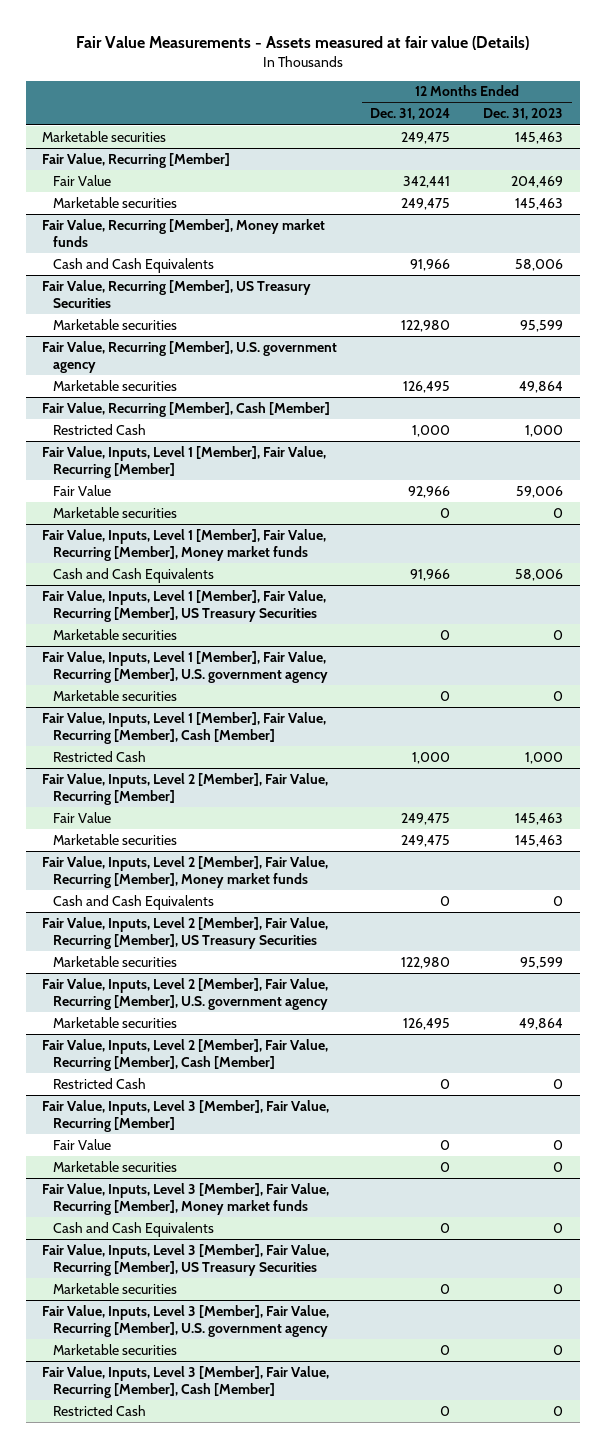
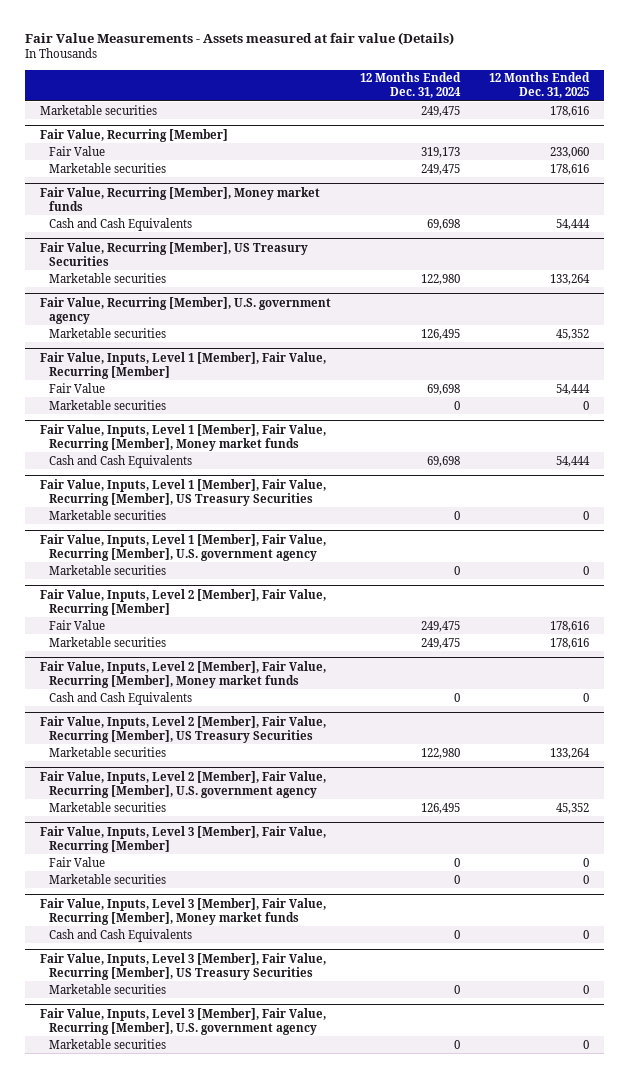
[483,108,564,121] Dec. 31, 2023 -> none
none -> [489,72,591,99] 12 Months Ended Dec. 31, 2025
[403,175,451,188] 342,441 -> [420,146,460,158] 319,173
[410,258,451,271] 91,966 -> [426,218,460,230] 69,698
[42,401,331,417] Fair Value, Recurring [Member], Cash [Member] -> none
[52,423,146,435] Restricted Cash -> none
[408,485,451,498] 92,966 -> [426,383,460,395] 69,698
[410,568,451,581] 91,966 -> [426,455,460,467] 69,698
[42,711,327,744] Fair Value, Inputs, Level 1 [Member], Fair Value, Recurring [Member], Cash [Member] -> none
[52,750,146,762] Restricted Cash -> none
[42,1038,329,1071] Fair Value, Inputs, Level 2 [Member], Fair Value, Recurring [Member], Cash [Member] -> none
[52,1077,146,1089] Restricted Cash -> none
[42,1365,330,1398] Fair Value, Inputs, Level 3 [Member], Fair Value, Recurring [Member], Cash [Member] -> none
[52,1404,146,1416] Restricted Cash -> none

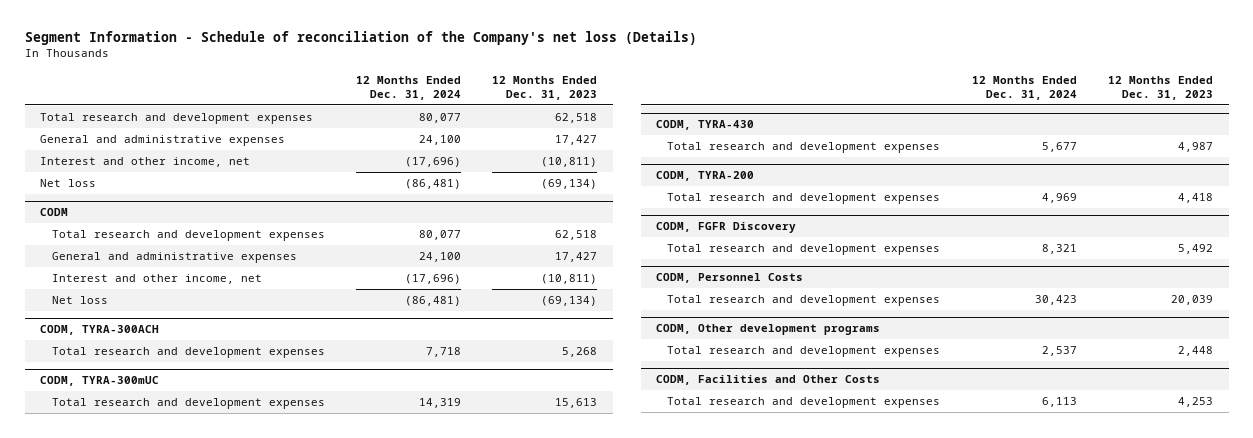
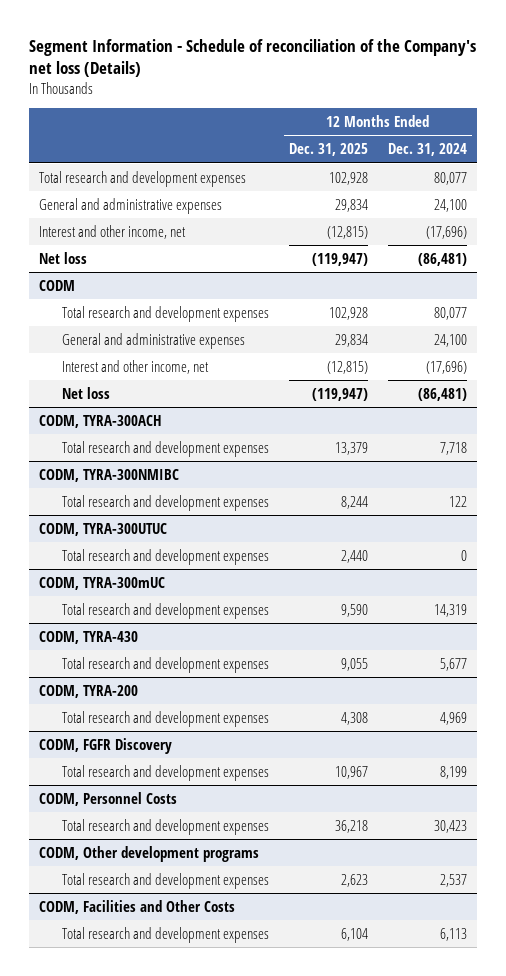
[492,75,598,101] 12 Months Ended Dec. 31, 2023 -> none
none -> [288,143,368,157] Dec. 31, 2025
none -> [39,468,180,482] CODM, TYRA-300NMIBC
none -> [61,494,269,511] Total research and development expenses
none -> [39,522,168,536] CODM, TYRA-300UTUC
none -> [61,548,269,565] Total research and development expenses
[1041,243,1077,254] 8,321 -> [439,765,467,779] 8,199

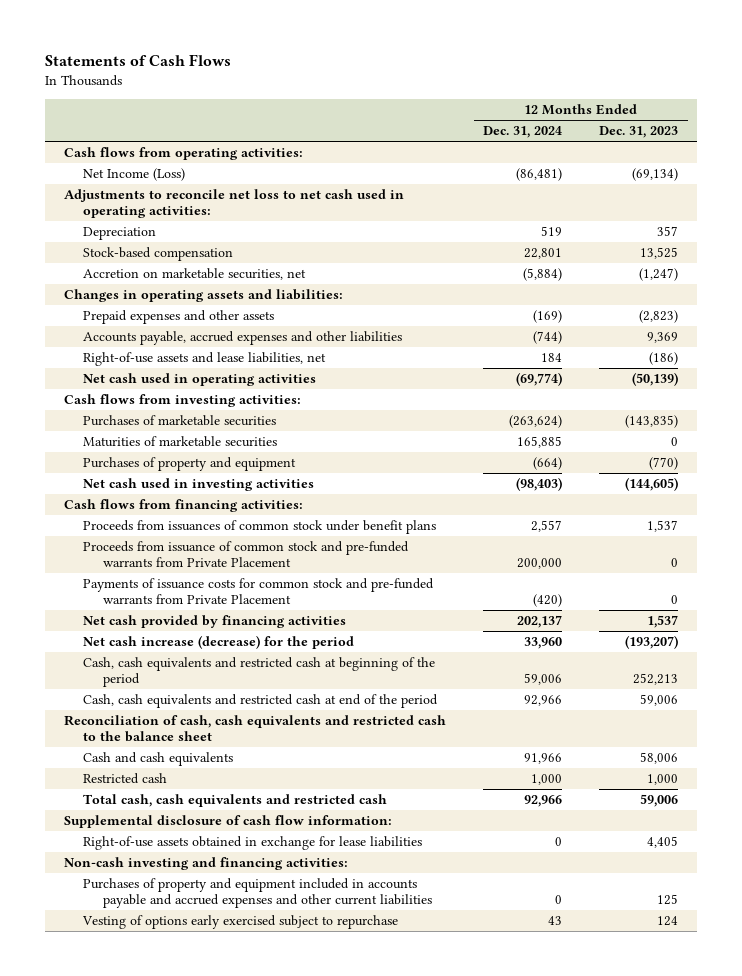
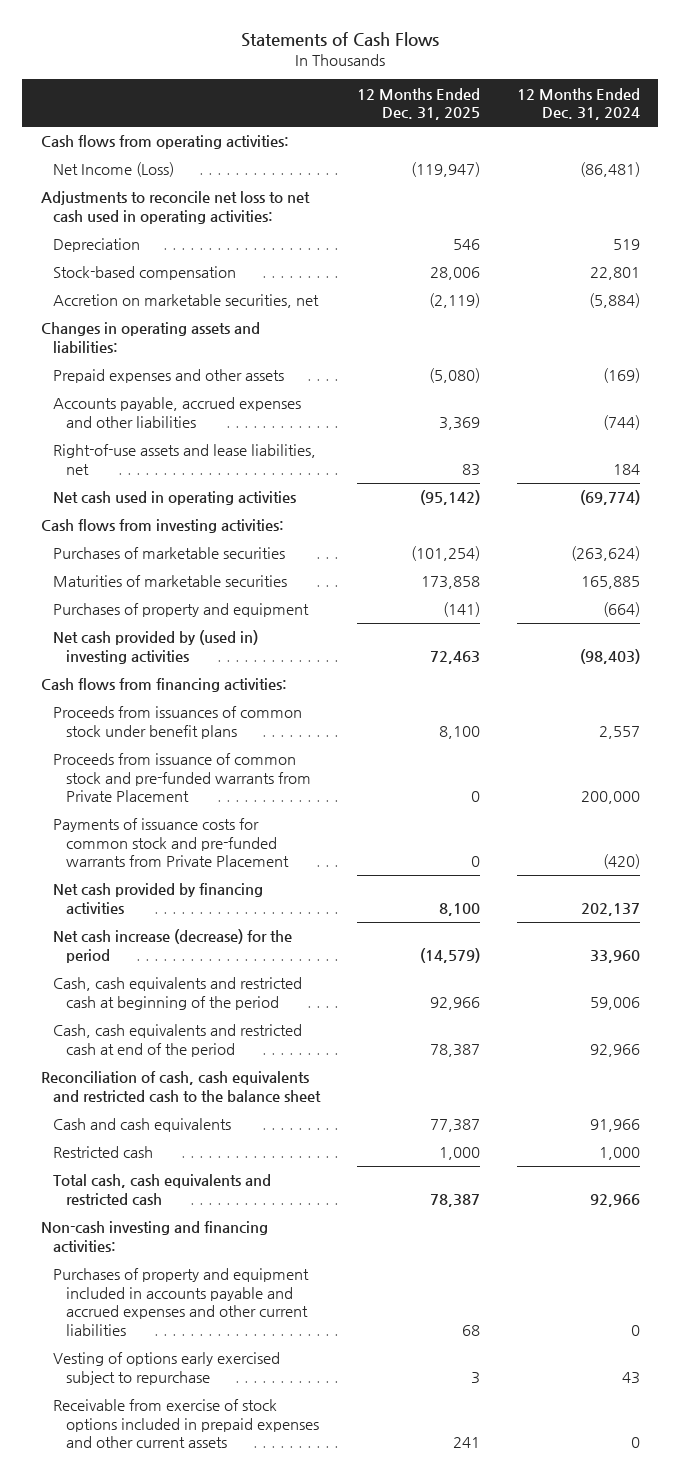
[599,126,679,139] Dec. 31, 2023 -> none
none -> [357,87,481,121] 12 Months Ended Dec. 31, 2025
[83,478,315,492] Net cash used in investing activities -> [53,630,259,664] Net cash provided by (used in) investing activities
[63,815,392,829] Supplemental disclosure of cash flow information: -> none
[83,836,423,851] Right-of-use assets obtained in exchange for lease liabilities -> none
none -> [53,1399,320,1449] Receivable from exercise of stock options included in prepaid expenses and other current assets

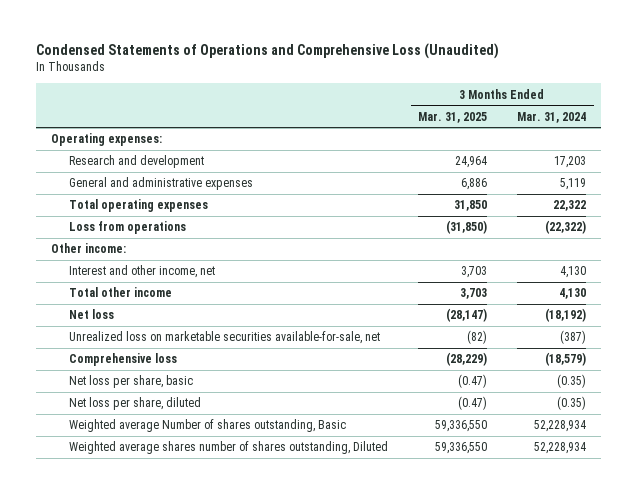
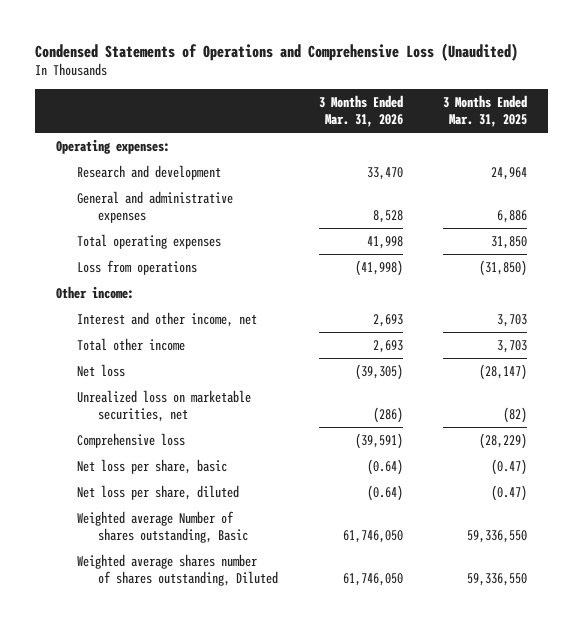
[517,111,587,123] Mar. 31, 2024 -> none
none -> [318,95,403,128] 3 Months Ended Mar. 31, 2026
[69,331,381,345] Unrealized loss on marketable securities available-for-sale, net -> [76,389,251,423] Unrealized loss on marketable securities, net

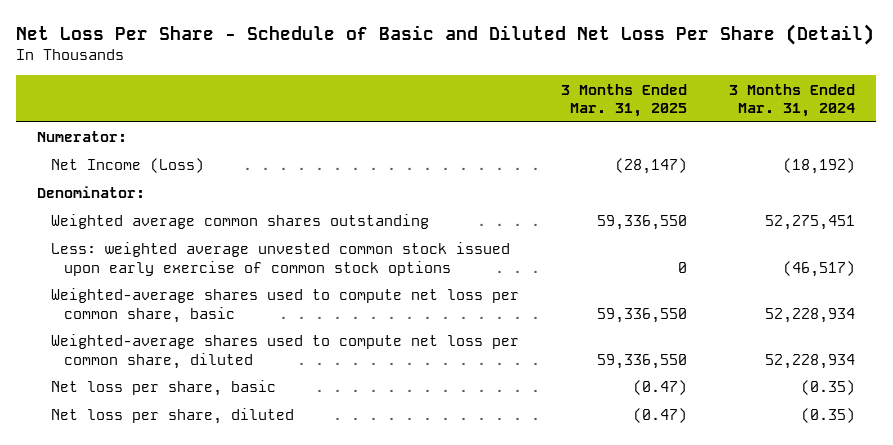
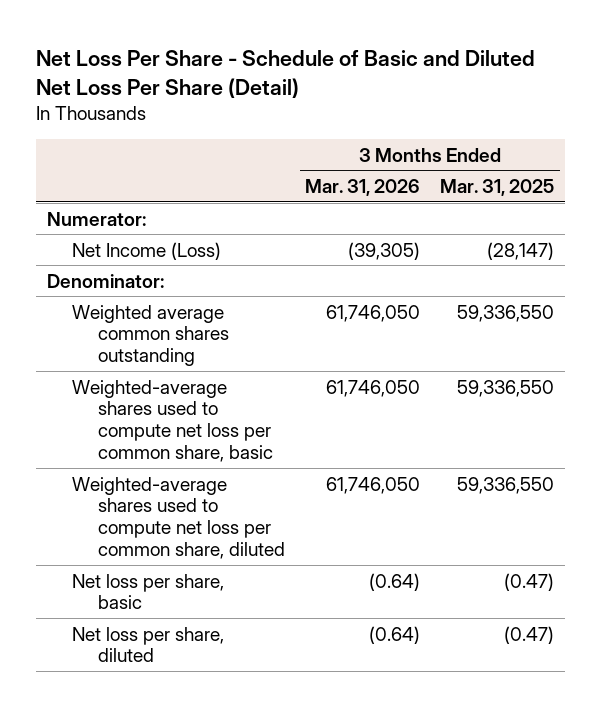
[729,83,856,118] 3 Months Ended Mar. 31, 2024 -> none
none -> [305,179,421,197] Mar. 31, 2026
[50,242,510,276] Less: weighted average unvested common stock issued upon early exercise of common stock options -> none

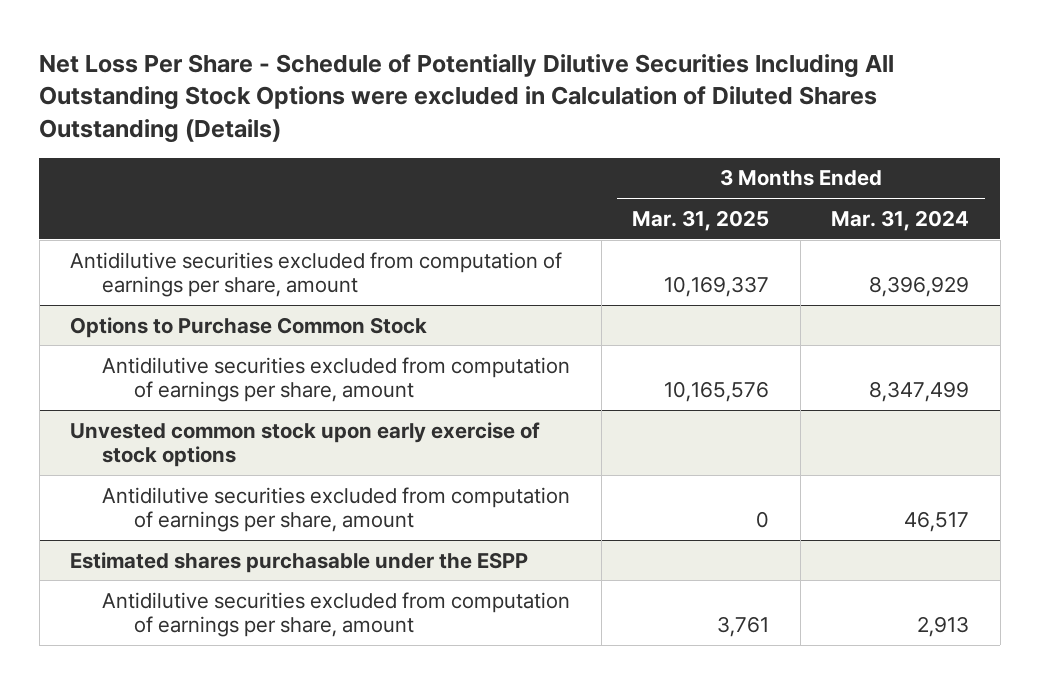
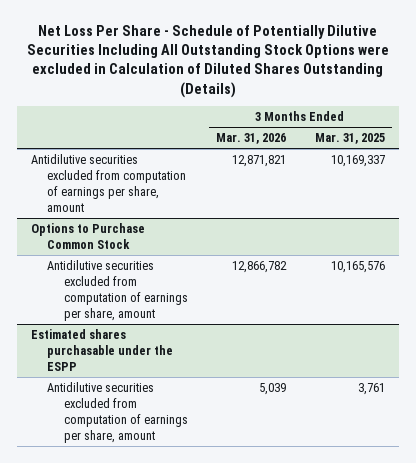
[831,209,970,231] Mar. 31, 2024 -> none
none -> [216,133,287,145] Mar. 31, 2026
[70,421,541,468] Unvested common stock upon early exercise of stock options -> none
[101,486,570,533] Antidilutive securities excluded from computation of earnings per share, amount -> none

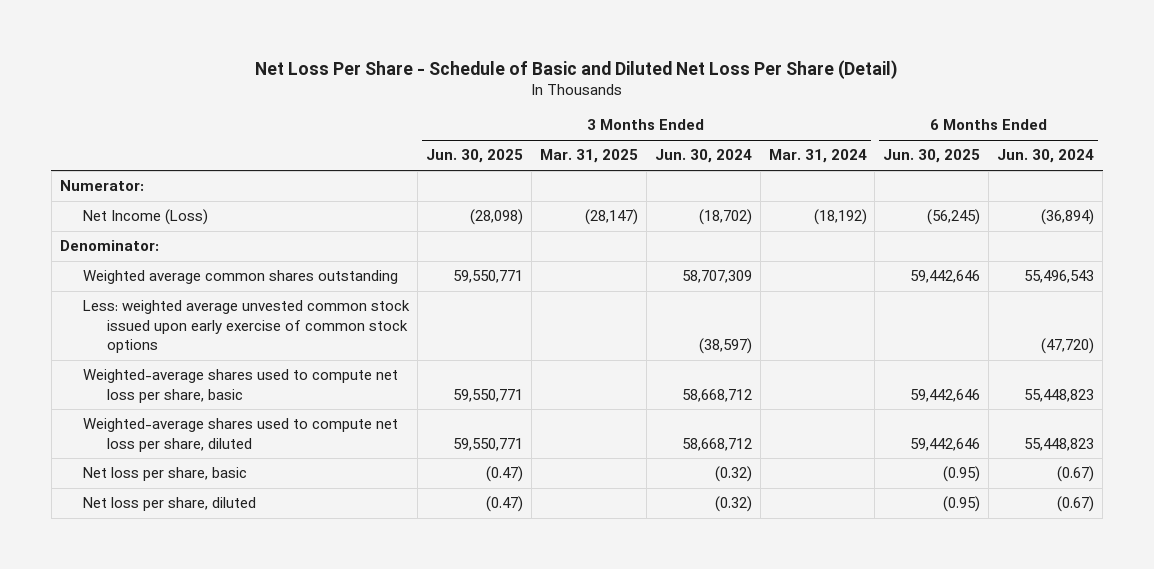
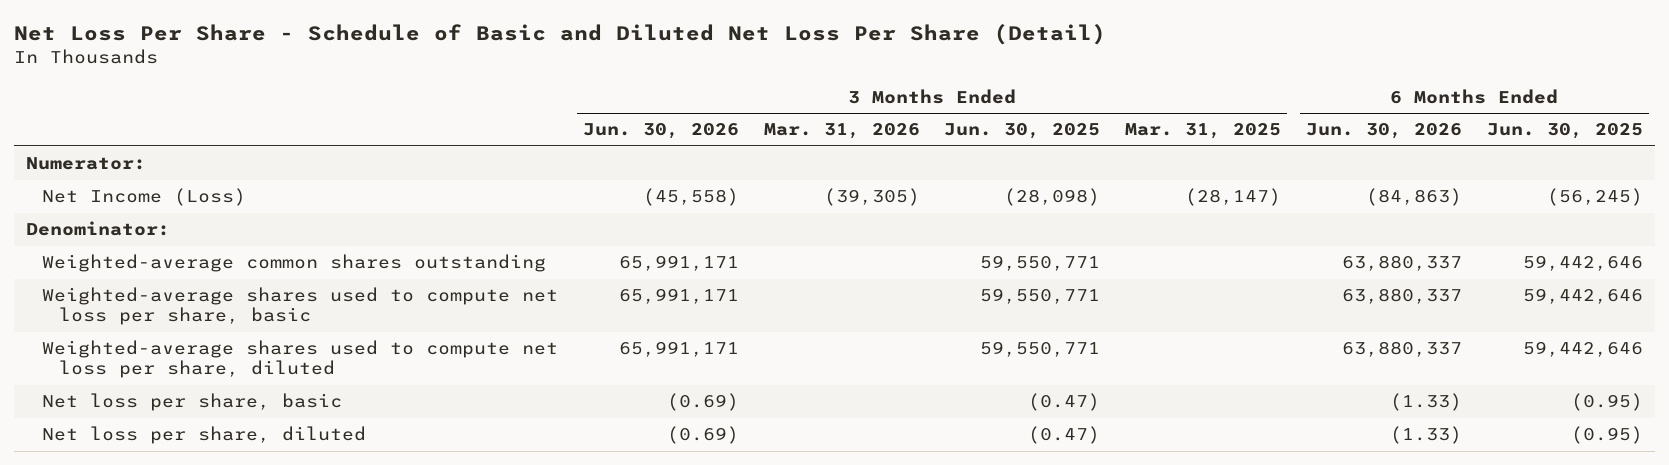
[654,149,752,164] Jun. 30, 2024 -> none
[768,149,867,164] Mar. 31, 2024 -> none
[997,149,1095,164] Jun. 30, 2024 -> none
none -> [583,123,740,140] Jun. 30, 2026
none -> [763,123,920,140] Mar. 31, 2026
none -> [1305,123,1462,140] Jun. 30, 2026
[83,300,411,354] Less: weighted average unvested common stock issued upon early exercise of common stock options -> none
[83,270,399,285] Weighted average common shares outstanding -> [42,254,547,273] Weighted-average common shares outstanding

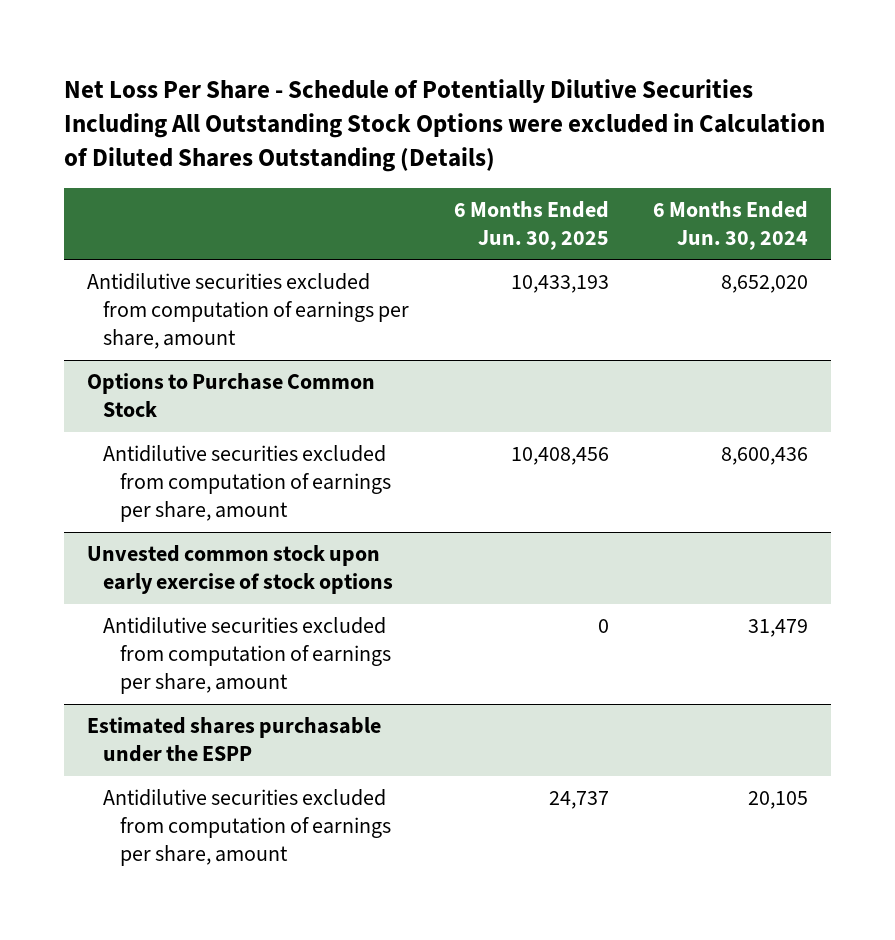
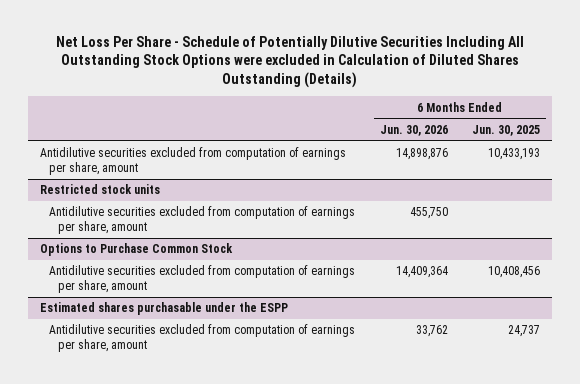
[653,200,809,250] 6 Months Ended Jun. 30, 2024 -> none
none -> [379,124,448,136] Jun. 30, 2026
none -> [40,184,161,195] Restricted stock units
none -> [49,206,356,234] Antidilutive securities excluded from computation of earnings per share, amount
[86,544,394,595] Unvested common stock upon early exercise of stock options -> none
[103,616,391,695] Antidilutive securities excluded from computation of earnings per share, amount -> none

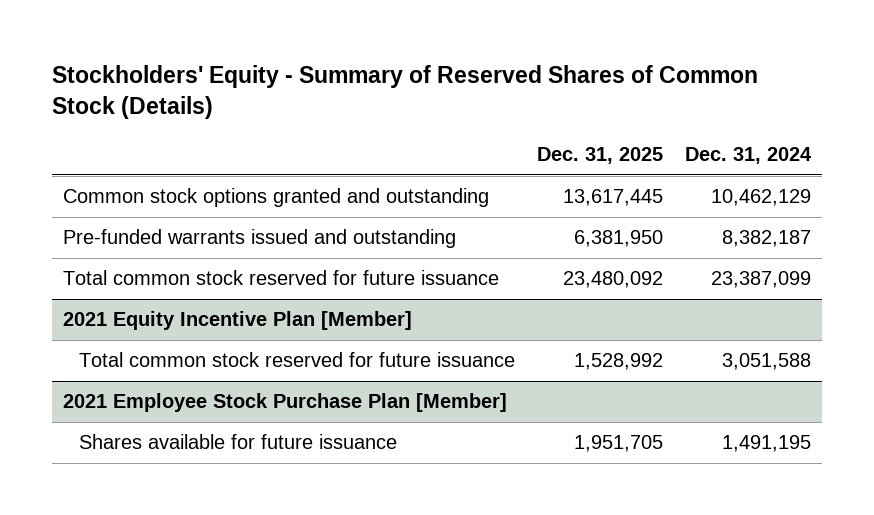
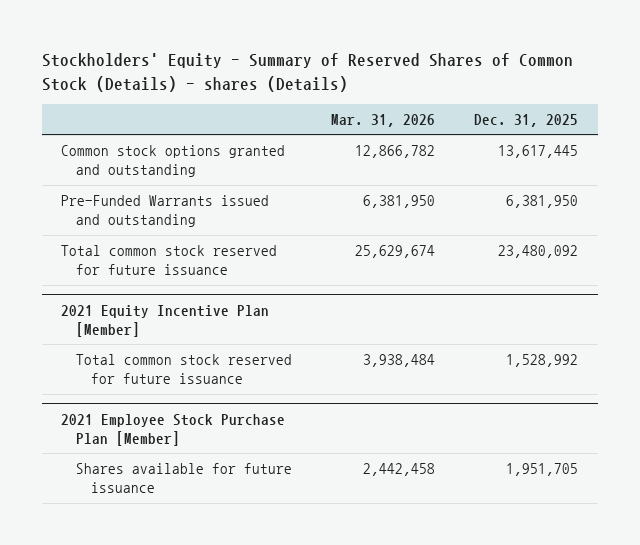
[51,64,758,119] Stockholders' Equity - Summary of Reserved Shares of Common Stock (Details) -> [41,53,573,92] Stockholders' Equity - Summary of Reserved Shares of Common Stock (Details) - shares (Details)
[685,147,813,165] Dec. 31, 2024 -> none
none -> [331,113,436,127] Mar. 31, 2026
[62,229,456,249] Pre-funded warrants issued and outstanding -> [61,195,270,228] Pre-Funded Warrants issued and outstanding

